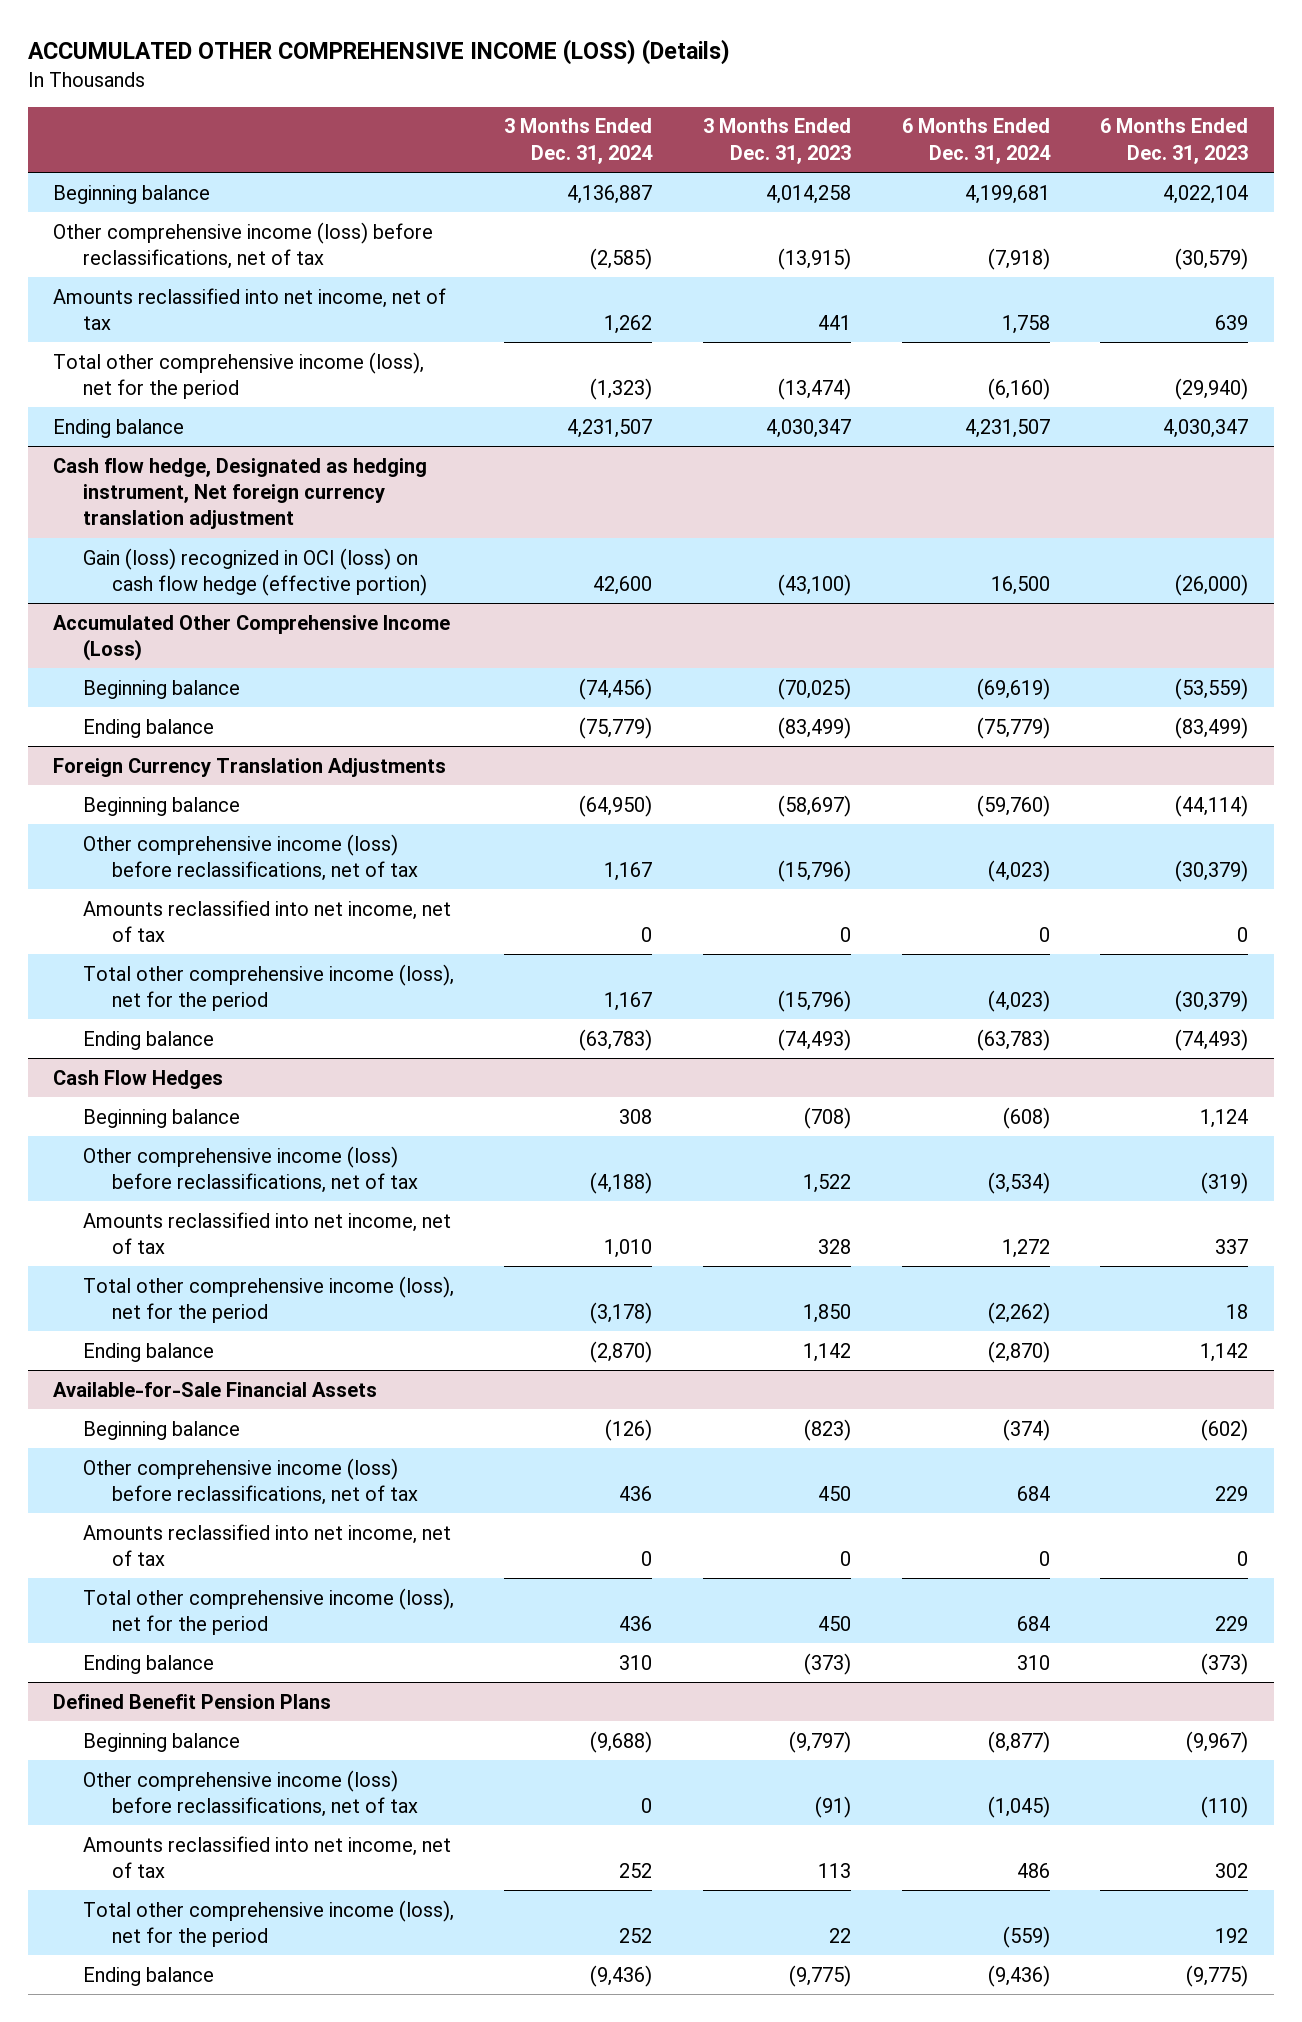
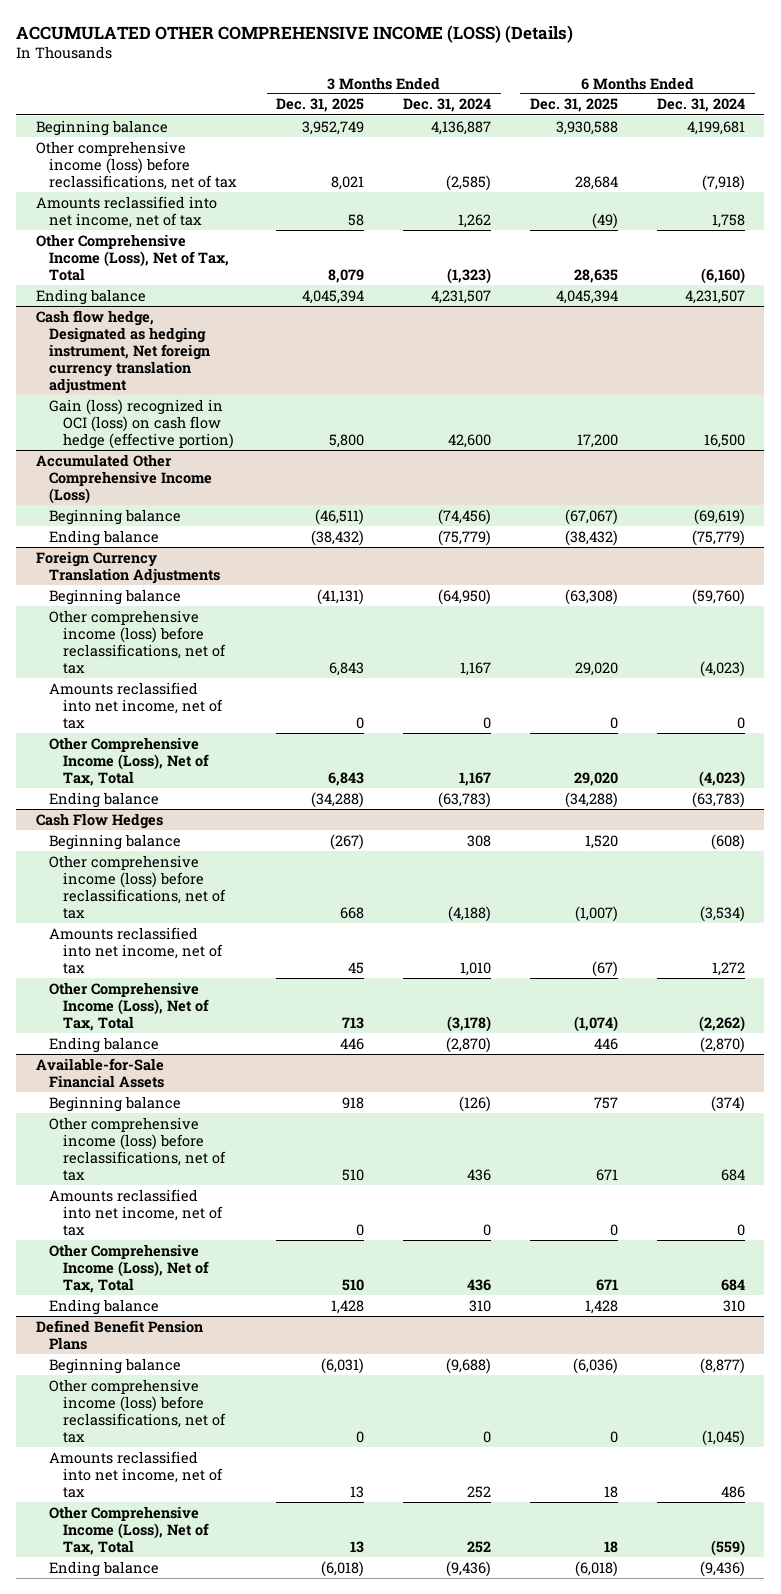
[702,118,851,164] 3 Months Ended Dec. 31, 2023 -> none
[1100,118,1249,164] 6 Months Ended Dec. 31, 2023 -> none
none -> [276,98,365,113] Dec. 31, 2025
none -> [530,98,619,113] Dec. 31, 2025
[53,351,425,399] Total other comprehensive income (loss), net for the period -> [35,233,230,281] Other Comprehensive Income (Loss), Net of Tax, Total
[82,963,454,1011] Total other comprehensive income (loss), net for the period -> [49,736,210,786] Other Comprehensive Income (Loss), Net of Tax, Total
[82,1275,454,1323] Total other comprehensive income (loss), net for the period -> [49,981,210,1031] Other Comprehensive Income (Loss), Net of Tax, Total
[82,1587,454,1635] Total other comprehensive income (loss), net for the period -> [49,1243,210,1293] Other Comprehensive Income (Loss), Net of Tax, Total
[82,1899,454,1947] Total other comprehensive income (loss), net for the period -> [49,1505,210,1555] Other Comprehensive Income (Loss), Net of Tax, Total

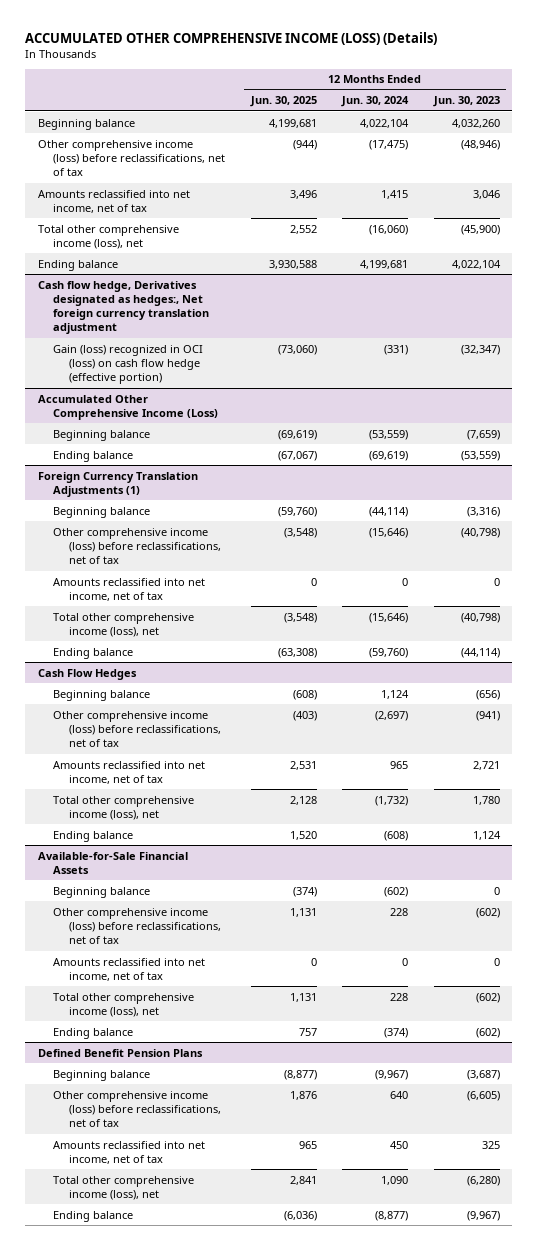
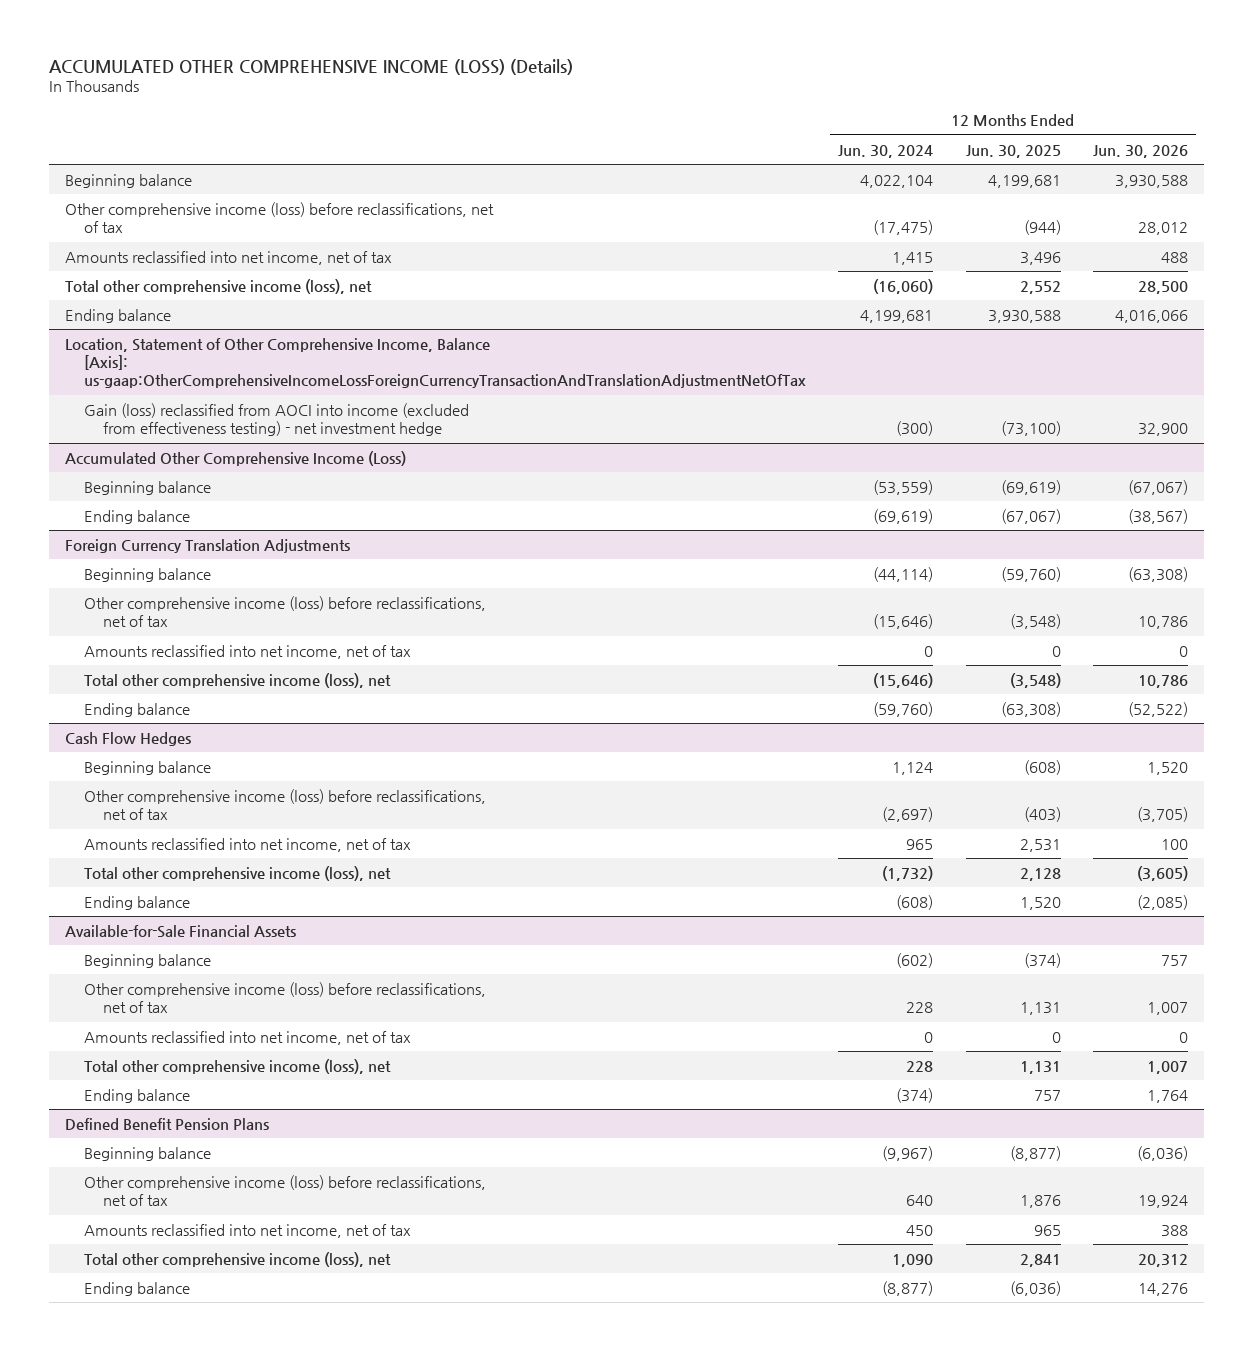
[432,96,500,108] Jun. 30, 2023 -> none
none -> [1093,144,1189,158] Jun. 30, 2026
[38,280,210,335] Cash flow hedge, Derivatives designated as hedges:, Net foreign currency translation adjustment -> none
[53,344,204,385] Gain (loss) recognized in OCI (loss) on cash flow hedge (effective portion) -> none
none -> [65,337,806,389] Location, Statement of Other Comprehensive Income, Balance [Axis]: us-gaap:OtherComprehensiveIncomeLossForeignCurrencyTransactionAndTranslationAdjustmentNetOfTax
none -> [83,402,469,437] Gain (loss) reclassified from AOCI into income (excluded from effectiveness testing) - net investment hedge
[38,471,199,497] Foreign Currency Translation Adjustments (1) -> [65,538,351,553] Foreign Currency Translation Adjustments

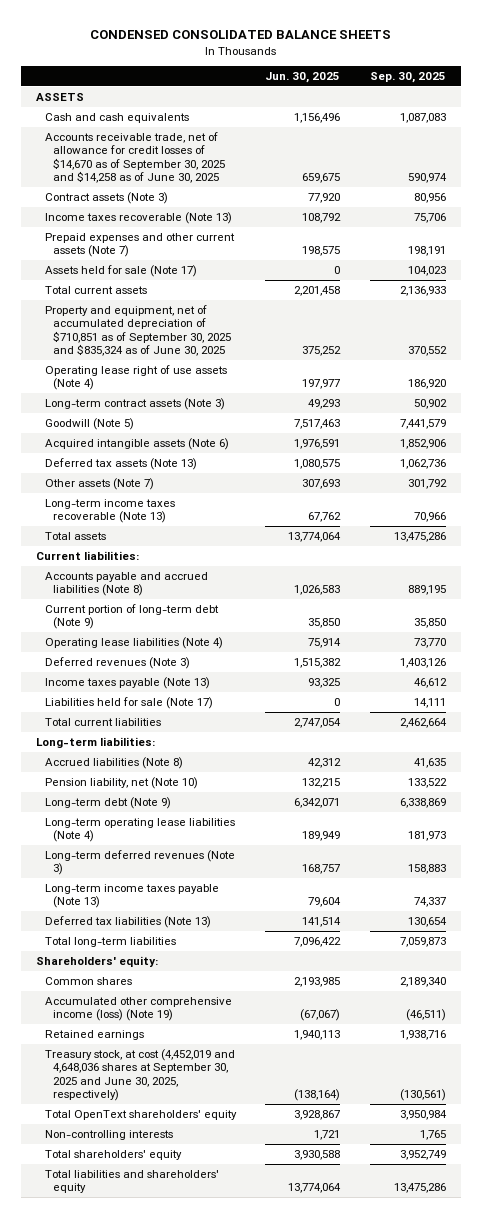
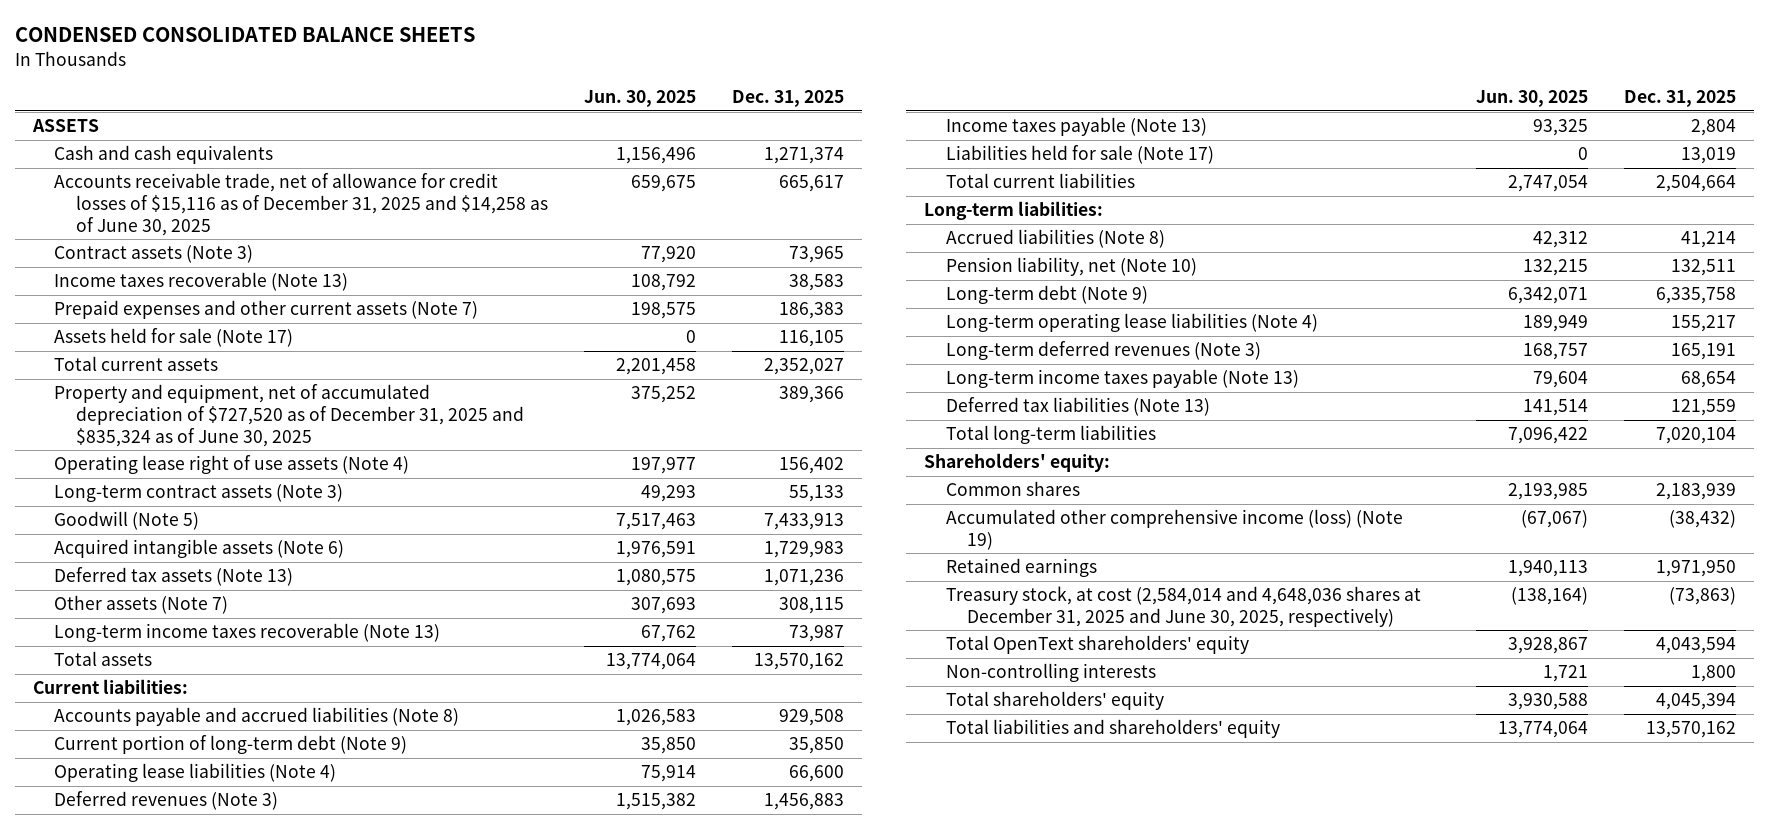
[369,71,446,83] Sep. 30, 2025 -> none
none -> [732,90,845,108] Dec. 31, 2025
[44,131,226,183] Accounts receivable trade, net of allowance for credit losses of $14,670 as of September 30, 2025 and $14,258 as of June 30, 2025 -> [54,173,548,236] Accounts receivable trade, net of allowance for credit losses of $15,116 as of December 31, 2025 and $14,258 as of June 30, 2025
[44,304,232,356] Property and equipment, net of accumulated depreciation of $710,851 as of September 30, 2025 and $835,324 as of June 30, 2025 -> [54,384,524,447] Property and equipment, net of accumulated depreciation of $727,520 as of December 31, 2025 and $835,324 as of June 30, 2025
[44,1048,235,1101] Treasury stock, at cost (4,452,019 and 4,648,036 shares at September 30, 2025 and June 30, 2025, respectively) -> [945,586,1421,627] Treasury stock, at cost (2,584,014 and 4,648,036 shares at December 31, 2025 and June 30, 2025, respectively)

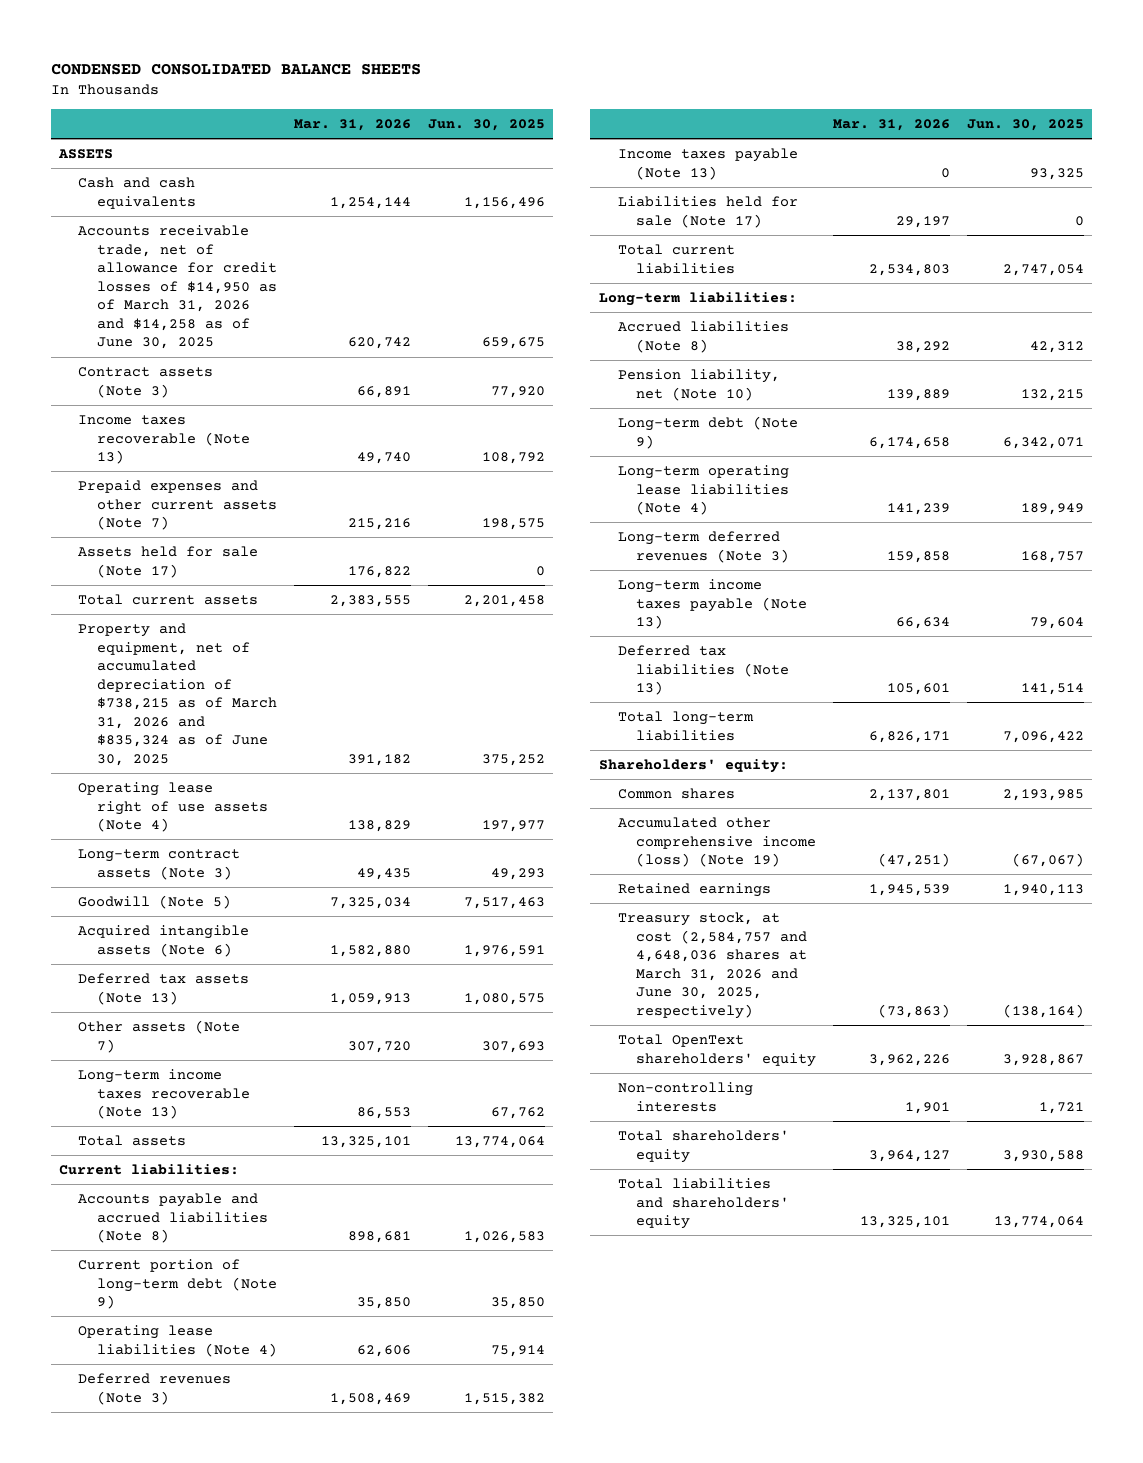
[732,90,845,108] Dec. 31, 2025 -> none
none -> [293,118,411,131] Mar. 31, 2026
[54,173,548,236] Accounts receivable trade, net of allowance for credit losses of $15,116 as of December 31, 2025 and $14,258 as of June 30, 2025 -> [78,224,277,350] Accounts receivable trade, net of allowance for credit losses of $14,950 as of March 31, 2026 and $14,258 as of June 30, 2025
[54,384,524,447] Property and equipment, net of accumulated depreciation of $727,520 as of December 31, 2025 and $835,324 as of June 30, 2025 -> [78,622,277,766] Property and equipment, net of accumulated depreciation of $738,215 as of March 31, 2026 and $835,324 as of June 30, 2025
[945,586,1421,627] Treasury stock, at cost (2,584,014 and 4,648,036 shares at December 31, 2025 and June 30, 2025, respectively) -> [617,911,808,1019] Treasury stock, at cost (2,584,757 and 4,648,036 shares at March 31, 2026 and June 30, 2025, respectively)

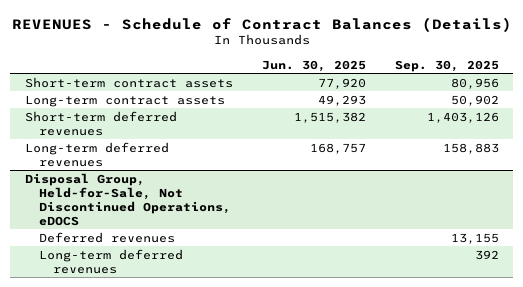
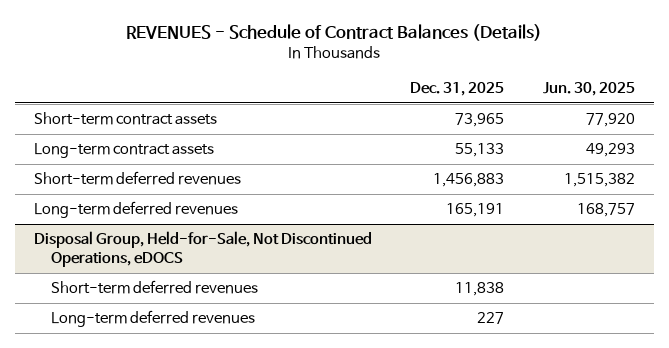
[394,59,499,72] Sep. 30, 2025 -> none
none -> [410,81,505,96] Dec. 31, 2025
[38,231,175,243] Deferred revenues -> [51,280,259,295] Short-term deferred revenues

